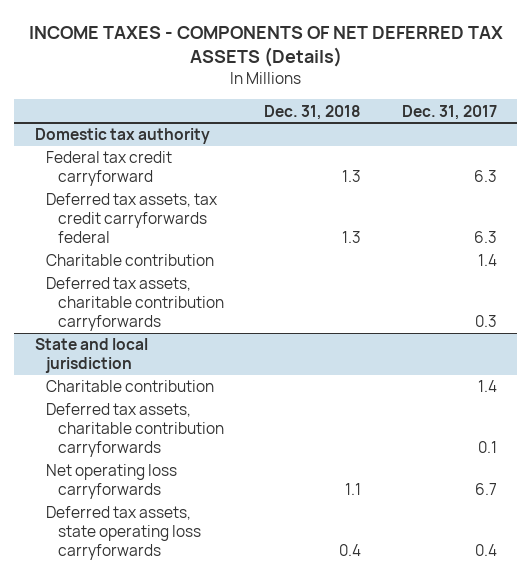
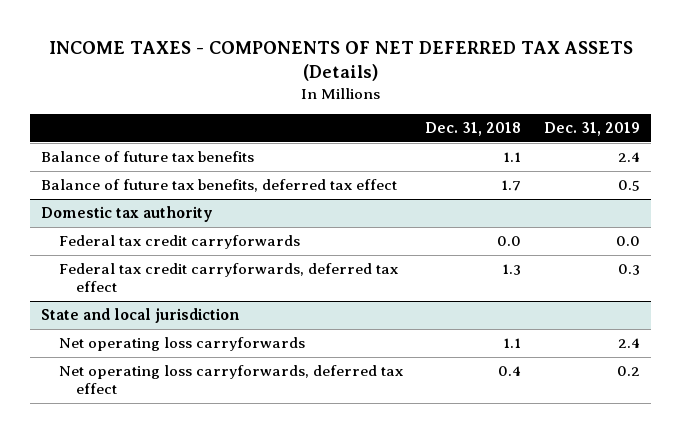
[401,104,497,120] Dec. 31, 2017 -> none
none -> [543,122,640,137] Dec. 31, 2019
none -> [41,151,255,163] Balance of future tax benefits
none -> [41,179,398,193] Balance of future tax benefits, deferred tax effect
[46,254,215,267] Charitable contribution -> none
[46,277,224,332] Deferred tax assets, charitable contribution carryforwards -> none
[46,151,173,187] Federal tax credit carryforward -> [58,235,300,250] Federal tax credit carryforwards
[342,170,362,183] 1.3 -> [497,236,522,247] 0.0
[46,193,219,244] Deferred tax assets, tax credit carryforwards federal -> [58,263,398,293] Federal tax credit carryforwards, deferred tax effect
[46,380,215,393] Charitable contribution -> none
[46,403,224,458] Deferred tax assets, charitable contribution carryforwards -> none
[46,506,201,561] Deferred tax assets, state operating loss carryforwards -> [58,365,403,395] Net operating loss carryforwards, deferred tax effect

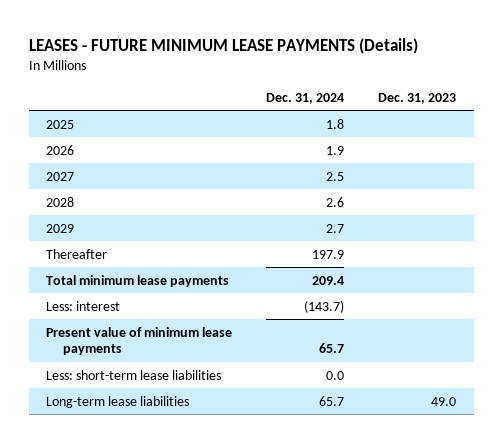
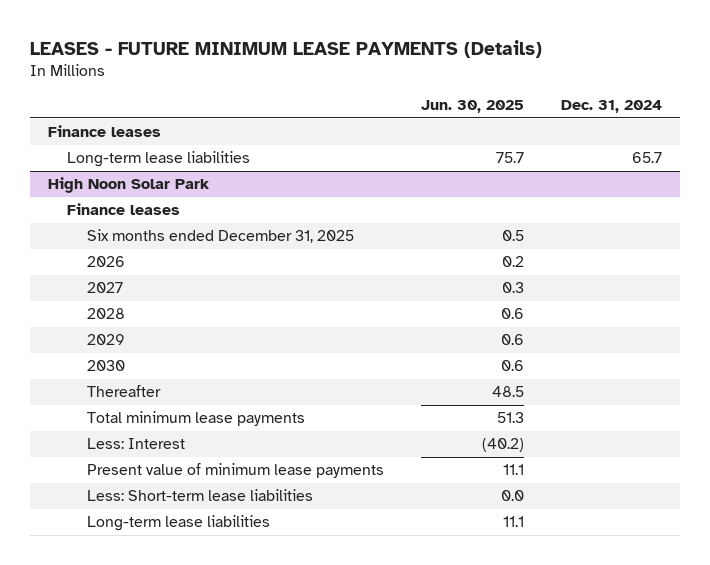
[378,92,457,104] Dec. 31, 2023 -> none
none -> [420,100,524,114] Jun. 30, 2025
[45,119,74,129] 2025 -> none
[45,144,74,155] 2026 -> none
[45,171,74,181] 2027 -> none
[45,196,74,207] 2028 -> none
[45,223,74,233] 2029 -> none
[45,248,107,259] Thereafter -> none
[45,274,229,287] Total minimum lease payments -> none
[45,300,120,311] Less: interest -> none
[45,326,232,356] Present value of minimum lease payments -> none
[45,369,221,380] Less: short-term lease liabilities -> none
none -> [48,125,162,138] Finance leases
none -> [48,177,211,194] High Noon Solar Park
none -> [67,203,181,216] Finance leases
none -> [86,229,354,244] Six months ended December 31, 2025
none -> [86,256,125,268] 2026
none -> [86,282,123,294] 2027
none -> [86,308,125,320] 2028
none -> [86,334,125,346] 2029
none -> [86,360,125,372] 2030
none -> [86,385,161,398] Thereafter
none -> [86,411,305,427] Total minimum lease payments
none -> [86,438,185,450] Less: Interest
none -> [86,463,384,479] Present value of minimum lease payments
none -> [86,489,313,502] Less: Short-term lease liabilities
none -> [86,515,270,532] Long-term lease liabilities

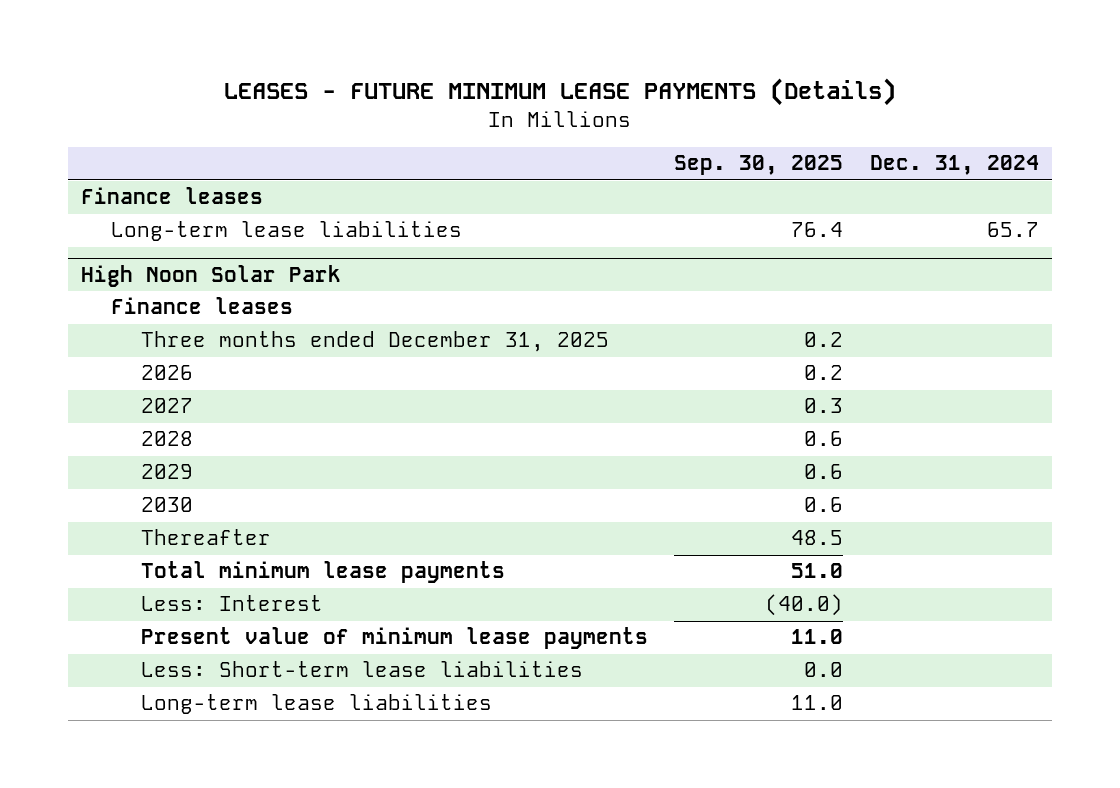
[420,100,524,114] Jun. 30, 2025 -> none
none -> [674,155,844,176] Sep. 30, 2025
[86,229,354,244] Six months ended December 31, 2025 -> [140,331,609,353] Three months ended December 31, 2025

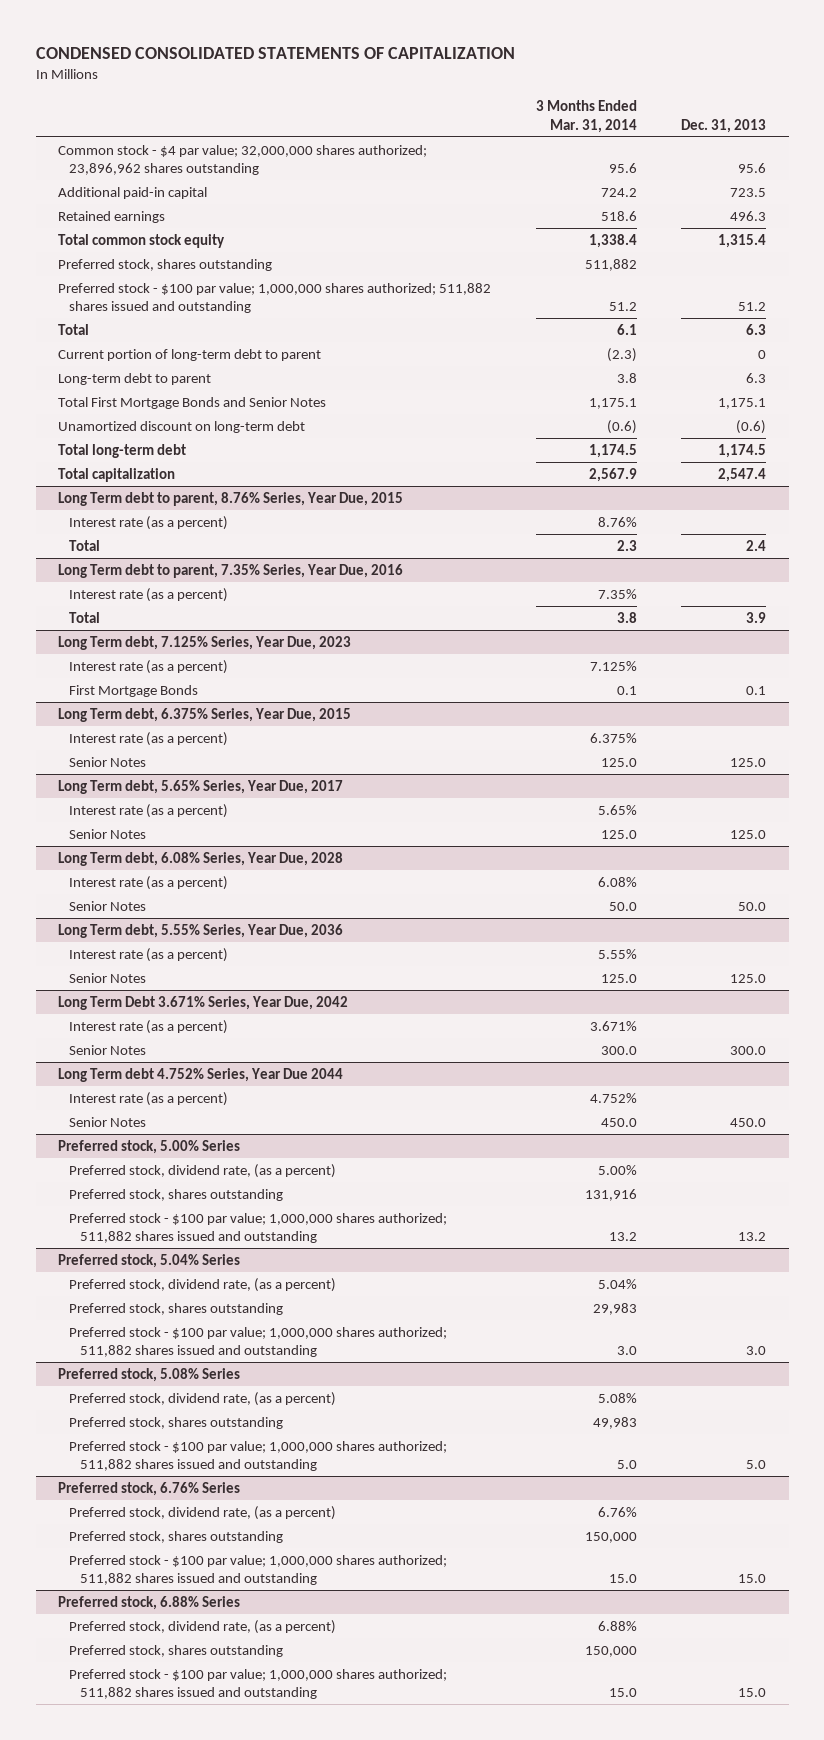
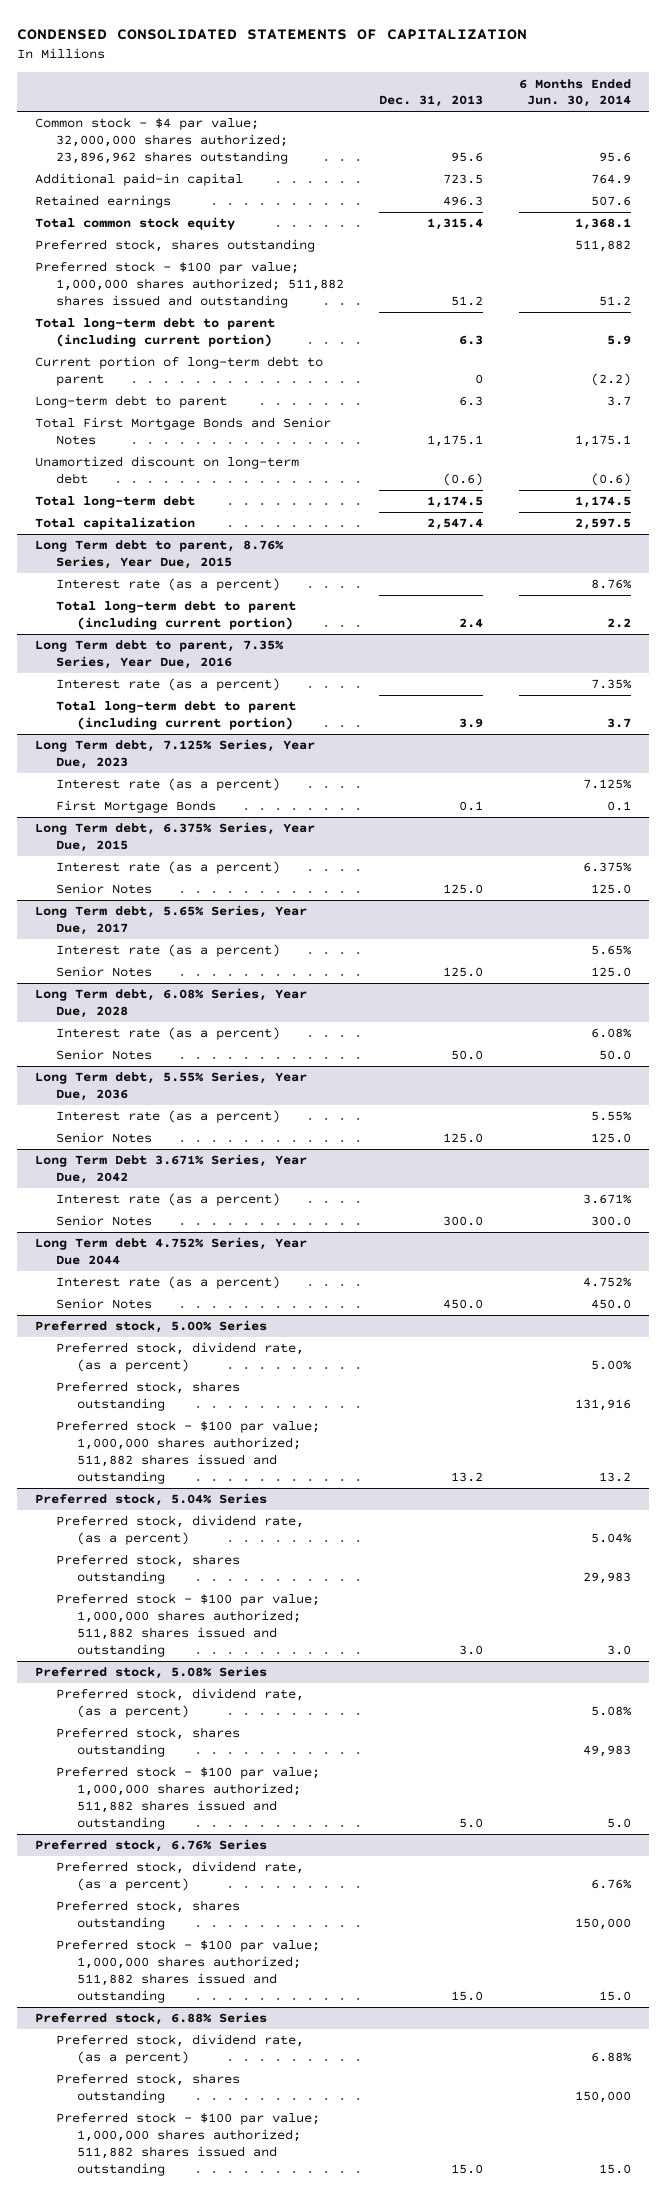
[535,100,637,133] 3 Months Ended Mar. 31, 2014 -> none
none -> [518,78,631,108] 6 Months Ended Jun. 30, 2014
[57,323,89,335] Total -> [34,318,275,348] Total long-term debt to parent (including current portion)
[69,539,101,551] Total -> [55,601,296,631] Total long-term debt to parent (including current portion)
[69,611,101,623] Total -> [55,701,296,731] Total long-term debt to parent (including current portion)

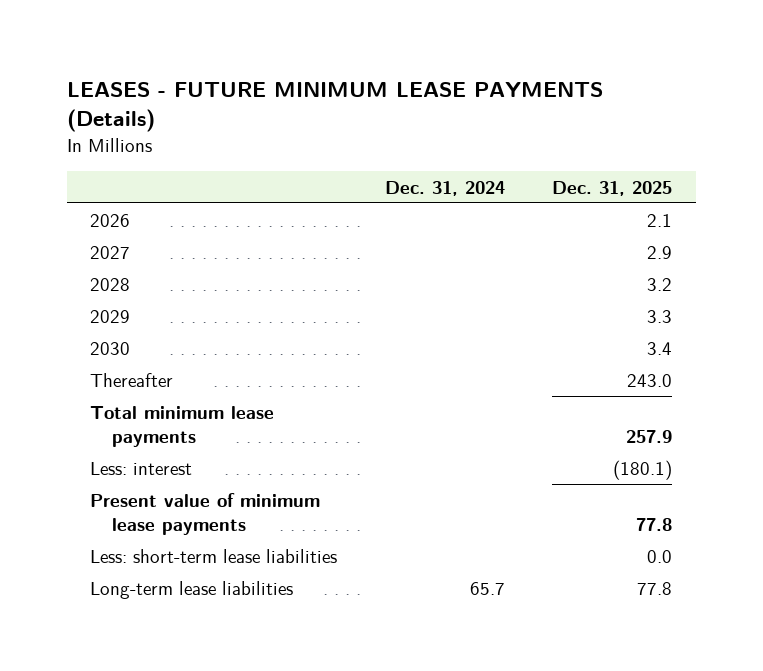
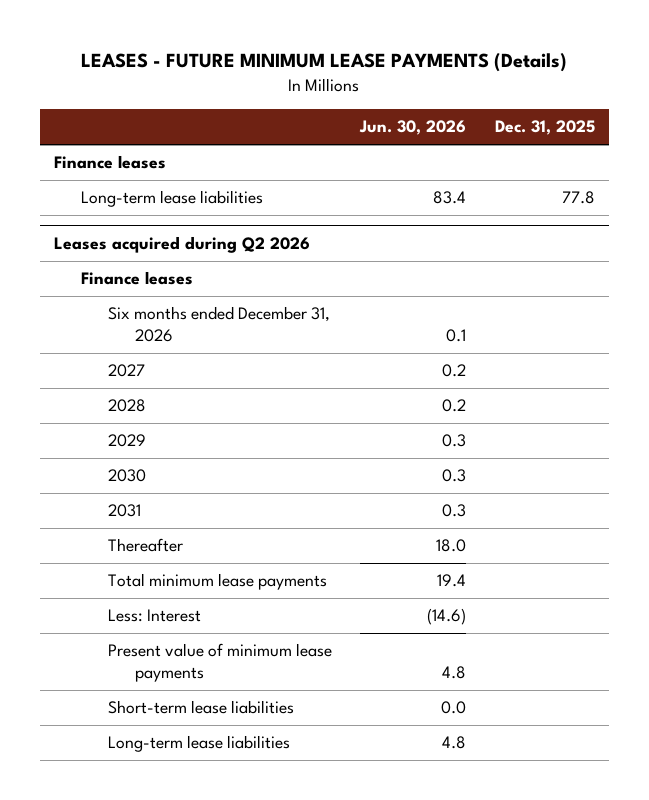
[384,180,505,196] Dec. 31, 2024 -> none
none -> [359,120,467,136] Jun. 30, 2026
[90,213,131,227] 2026 -> none
[90,245,131,259] 2027 -> none
[90,277,131,291] 2028 -> none
[90,309,131,323] 2029 -> none
[90,341,131,355] 2030 -> none
[90,372,174,387] Thereafter -> none
[90,405,275,447] Total minimum lease payments -> none
[90,461,193,475] Less: interest -> none
[90,492,321,535] Present value of minimum lease payments -> none
[90,548,338,563] Less: short-term lease liabilities -> none
none -> [54,155,167,170] Finance leases
none -> [54,236,311,254] Leases acquired during Q2 2026
none -> [81,271,194,286] Finance leases
none -> [107,306,330,343] Six months ended December 31, 2026
none -> [107,364,145,378] 2027
none -> [107,399,146,413] 2028
none -> [107,434,146,448] 2029
none -> [107,469,146,483] 2030
none -> [107,504,141,518] 2031
none -> [107,538,183,553] Thereafter
none -> [107,573,327,591] Total minimum lease payments
none -> [107,609,201,623] Less: Interest
none -> [107,643,332,683] Present value of minimum lease payments
none -> [107,700,294,715] Short-term lease liabilities
none -> [107,735,290,753] Long-term lease liabilities

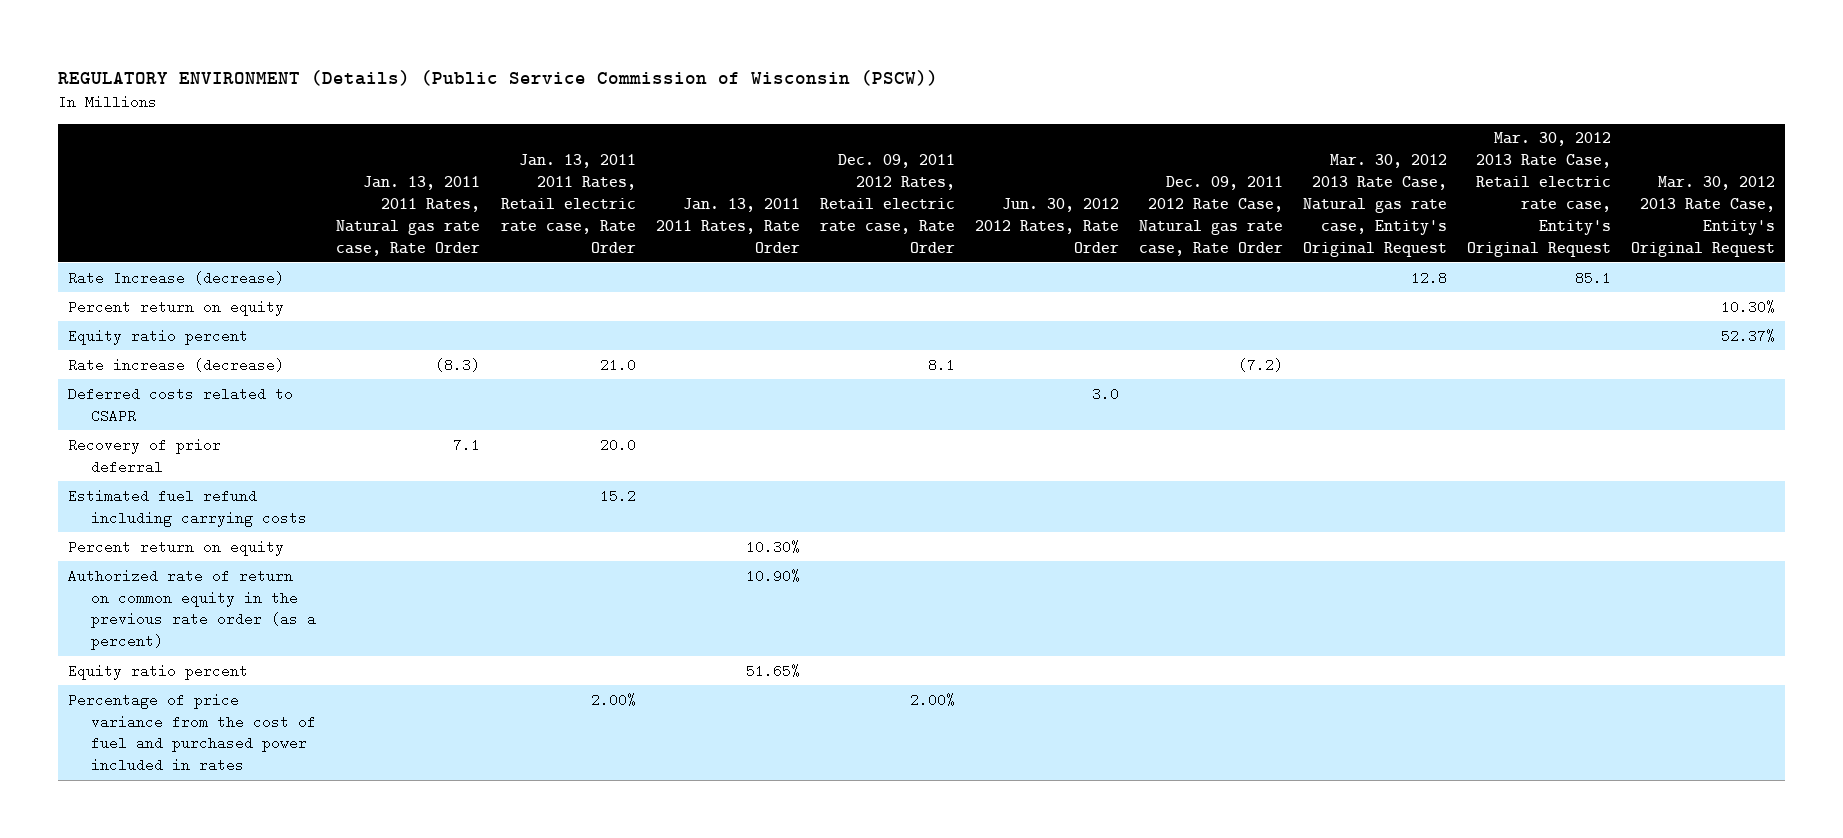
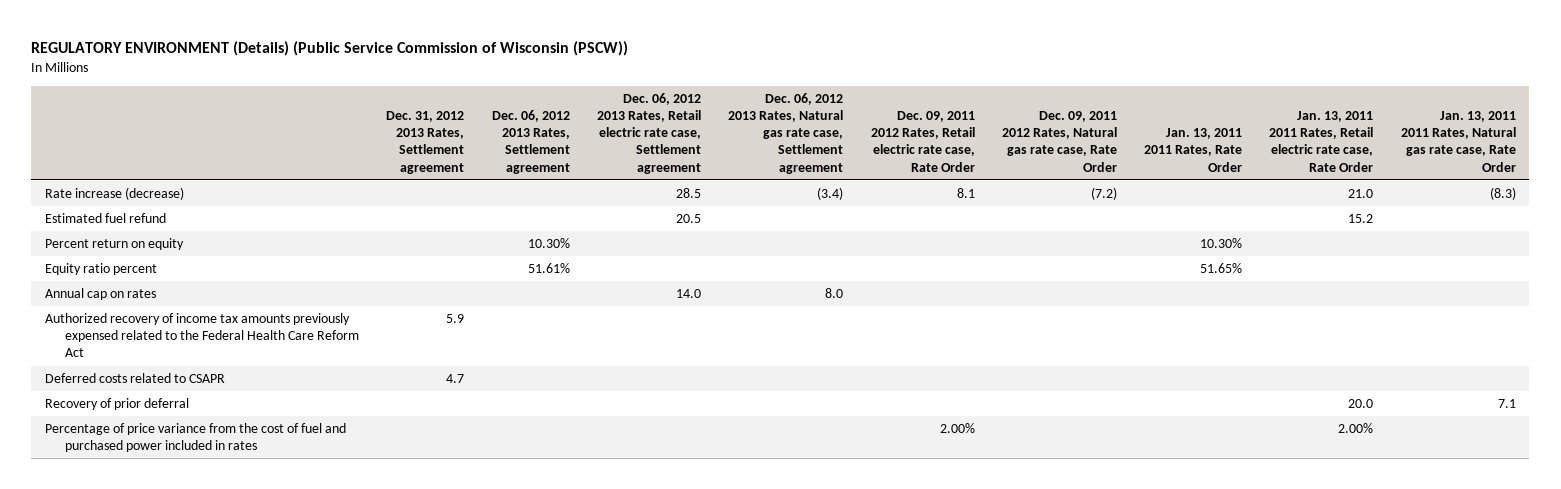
[974,197,1119,253] Jun. 30, 2012 2012 Rates, Rate Order -> none
[1138,175,1283,256] Dec. 09, 2011 2012 Rate Case, Natural gas rate case, Rate Order -> none
[1303,154,1448,257] Mar. 30, 2012 2013 Rate Case, Natural gas rate case, Entity's Original Request -> none
[1467,132,1612,257] Mar. 30, 2012 2013 Rate Case, Retail electric rate case, Entity's Original Request -> none
[1631,175,1776,257] Mar. 30, 2012 2013 Rate Case, Entity's Original Request -> none
none -> [386,111,465,174] Dec. 31, 2012 2013 Rates, Settlement agreement
none -> [491,110,570,174] Dec. 06, 2012 2013 Rates, Settlement agreement
none -> [597,93,702,174] Dec. 06, 2012 2013 Rates, Retail electric rate case, Settlement agreement
none -> [728,93,844,174] Dec. 06, 2012 2013 Rates, Natural gas rate case, Settlement agreement
none -> [1001,111,1117,172] Dec. 09, 2011 2012 Rates, Natural gas rate case, Rate Order
[67,270,284,285] Rate Increase (decrease) -> none
[67,299,284,316] Percent return on equity -> none
[67,328,248,345] Equity ratio percent -> none
[67,488,308,527] Estimated fuel refund including carrying costs -> [44,213,166,224] Estimated fuel refund
[67,568,317,651] Authorized rate of return on common equity in the previous rate order (as a percent) -> none
none -> [44,288,156,301] Annual cap on rates
none -> [44,313,360,358] Authorized recovery of income tax amounts previously expensed related to the Federal Health Care Reform Act
[67,386,293,423] Deferred costs related to CSAPR -> [44,373,225,384] Deferred costs related to CSAPR
[67,437,221,474] Recovery of prior deferral -> [44,398,189,411] Recovery of prior deferral

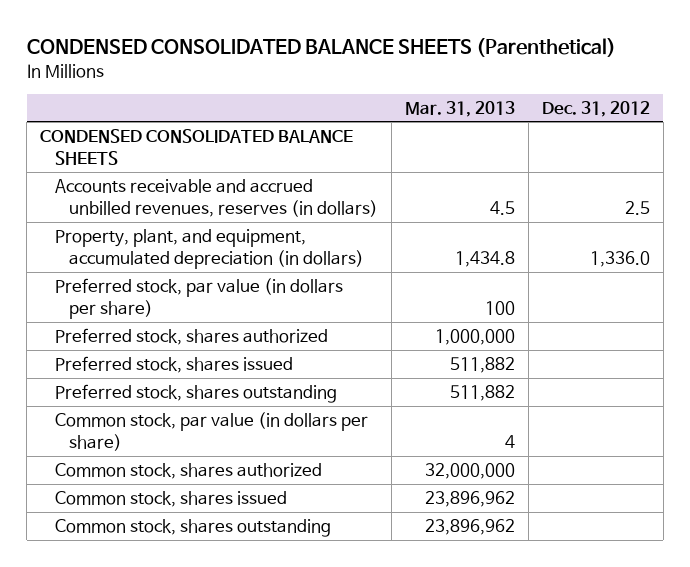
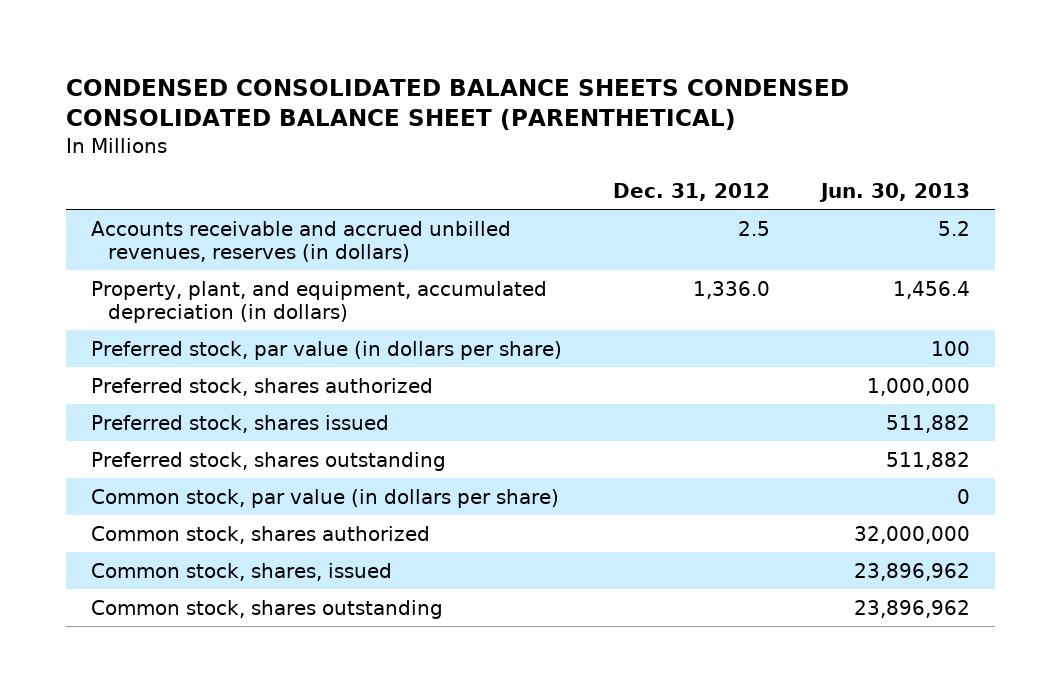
[26,37,616,57] CONDENSED CONSOLIDATED BALANCE SHEETS (Parenthetical) -> [65,78,849,131] CONDENSED CONSOLIDATED BALANCE SHEETS CONDENSED CONSOLIDATED BALANCE SHEET (PARENTHETICAL)
[404,100,515,117] Mar. 31, 2013 -> none
none -> [818,182,970,202] Jun. 30, 2013
[40,128,354,166] CONDENSED CONSOLIDATED BALANCE SHEETS -> none
[54,490,287,507] Common stock, shares issued -> [90,562,392,581] Common stock, shares, issued

